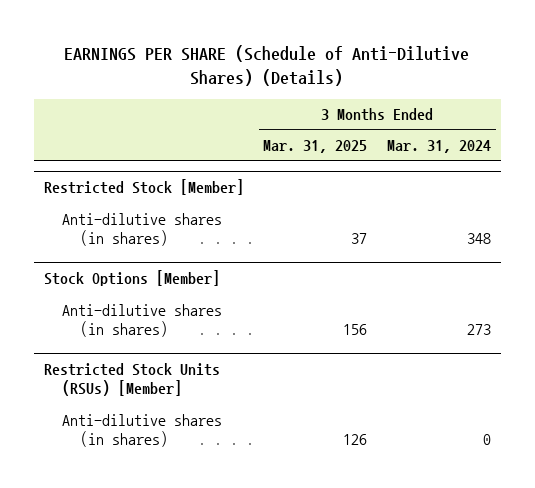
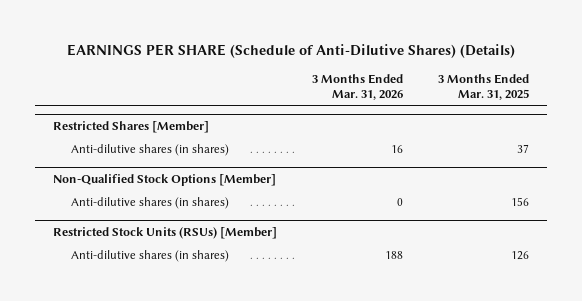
[386,140,491,154] Mar. 31, 2024 -> none
none -> [312,74,404,101] 3 Months Ended Mar. 31, 2026
[44,179,245,196] Restricted Stock [Member] -> [52,121,209,134] Restricted Shares [Member]
[44,270,221,287] Stock Options [Member] -> [52,174,276,187] Non-Qualified Stock Options [Member]

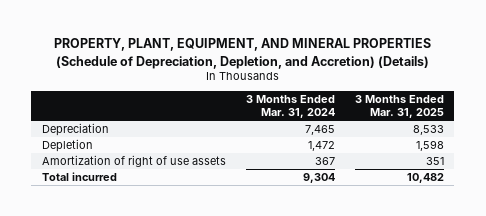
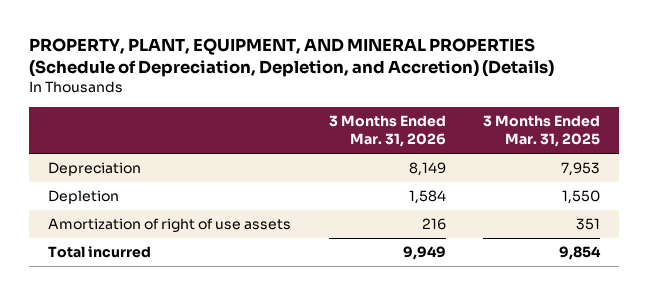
[245,95,335,119] 3 Months Ended Mar. 31, 2024 -> none
none -> [328,115,446,148] 3 Months Ended Mar. 31, 2026
[412,124,444,135] 8,533 -> [561,162,601,177] 7,953
[415,139,444,151] 1,598 -> [562,190,601,205] 1,550
[406,172,444,183] 10,482 -> [559,246,602,261] 9,854

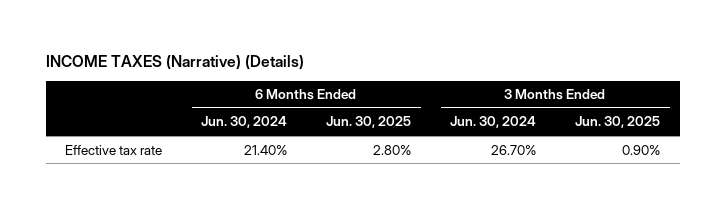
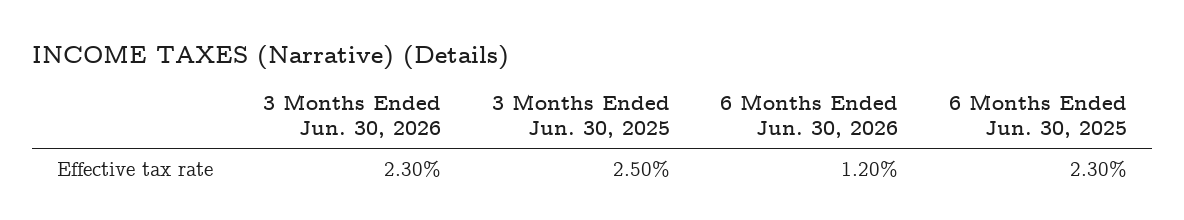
[201,116,288,129] Jun. 30, 2024 -> none
[450,116,537,129] Jun. 30, 2024 -> none
none -> [263,94,442,139] 3 Months Ended Jun. 30, 2026
none -> [720,94,899,139] 6 Months Ended Jun. 30, 2026
[373,144,412,155] 2.80% -> [1069,159,1127,177] 2.30%
[622,144,661,155] 0.90% -> [612,159,670,177] 2.50%

